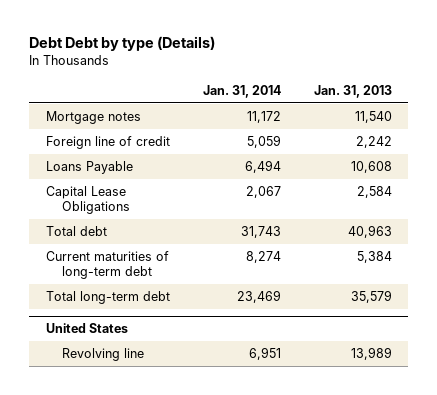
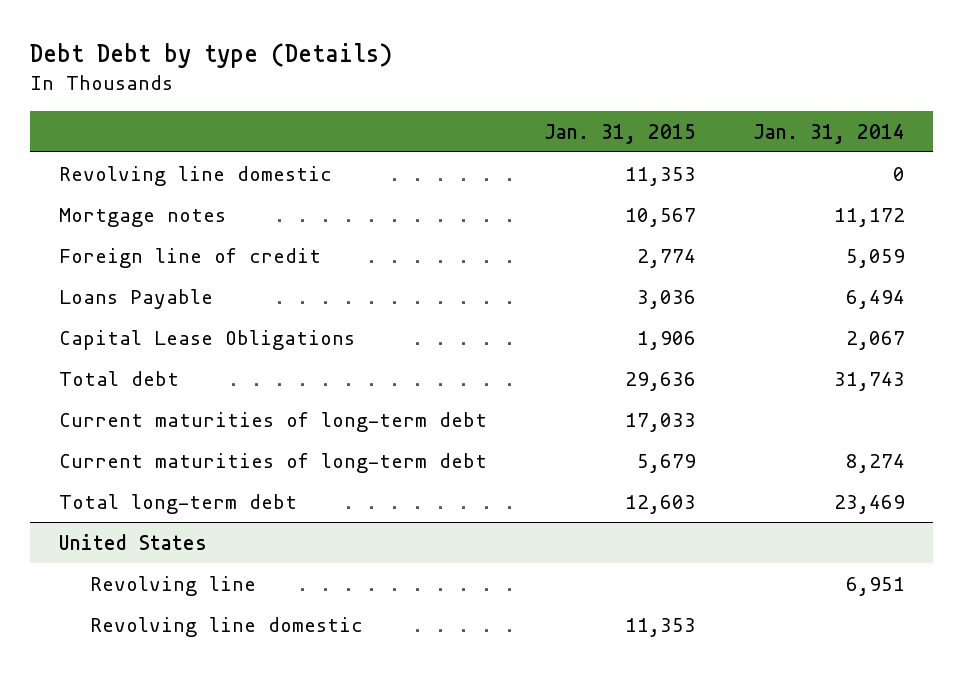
[313,84,392,98] Jan. 31, 2013 -> none
none -> [543,123,696,144] Jan. 31, 2015
none -> [58,165,332,186] Revolving line domestic
none -> [58,411,487,432] Current maturities of long-term debt
none -> [90,616,364,637] Revolving line domestic

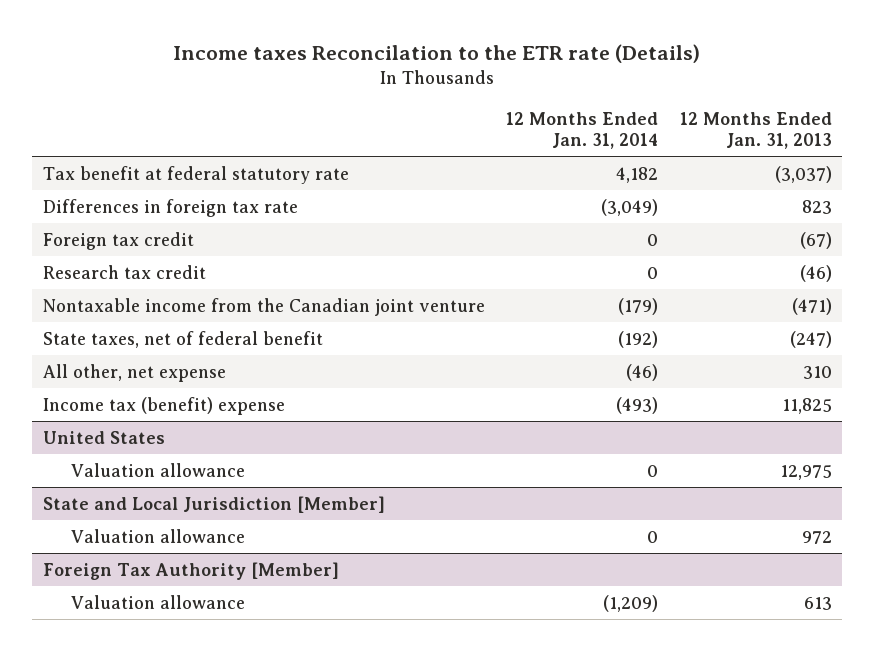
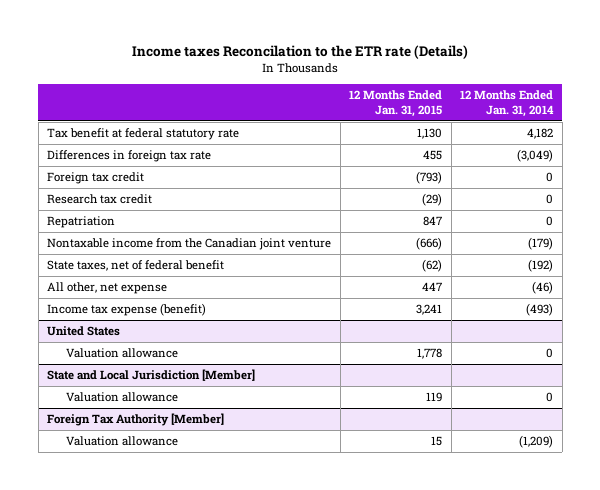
[679,111,832,150] 12 Months Ended Jan. 31, 2013 -> none
none -> [349,90,443,117] 12 Months Ended Jan. 31, 2015
none -> [47,216,116,229] Repatriation
[42,396,285,415] Income tax (benefit) expense -> [47,303,207,317] Income tax expense (benefit)

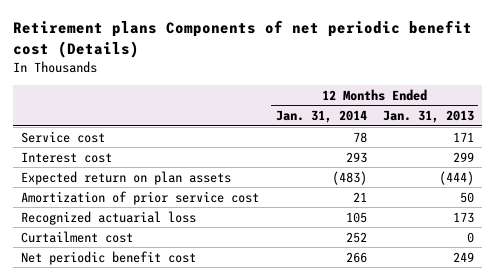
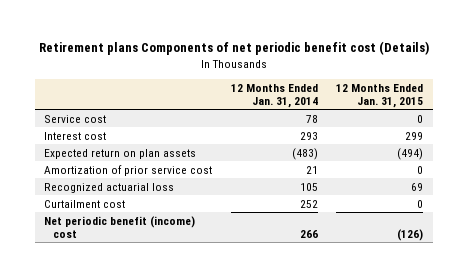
[382,110,474,124] Jan. 31, 2013 -> none
none -> [336,83,424,108] 12 Months Ended Jan. 31, 2015
[21,250,197,265] Net periodic benefit cost -> [43,215,195,238] Net periodic benefit (income) cost

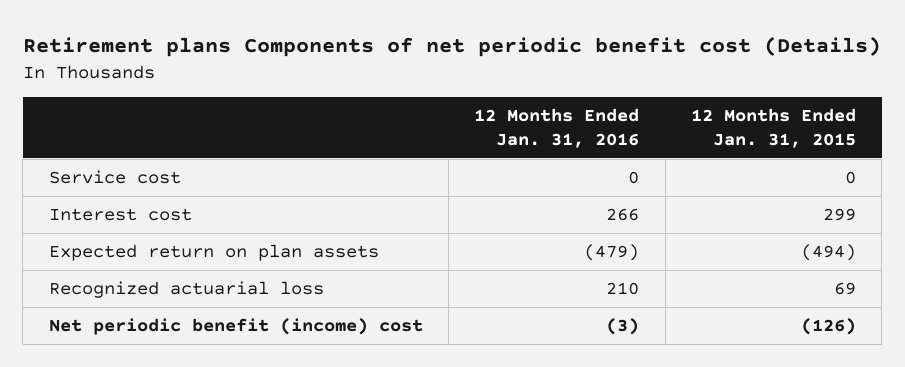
[230,83,318,108] 12 Months Ended Jan. 31, 2014 -> none
none -> [474,108,640,148] 12 Months Ended Jan. 31, 2016
[43,164,212,176] Amortization of prior service cost -> none
[43,199,125,208] Curtailment cost -> none

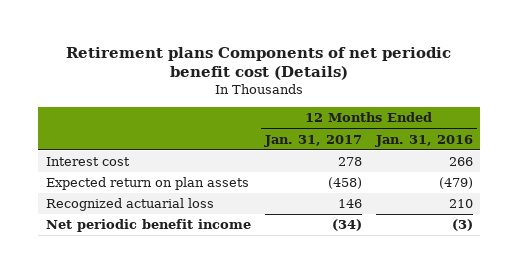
[691,108,857,148] 12 Months Ended Jan. 31, 2015 -> none
none -> [263,134,362,147] Jan. 31, 2017
[48,170,181,185] Service cost -> none
[48,318,423,336] Net periodic benefit (income) cost -> [45,219,251,233] Net periodic benefit income

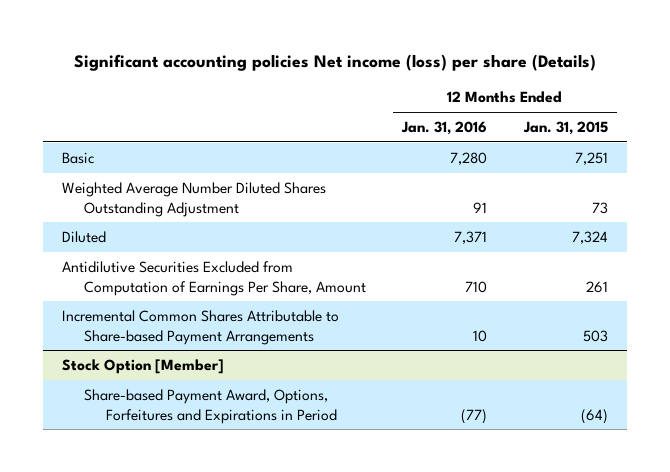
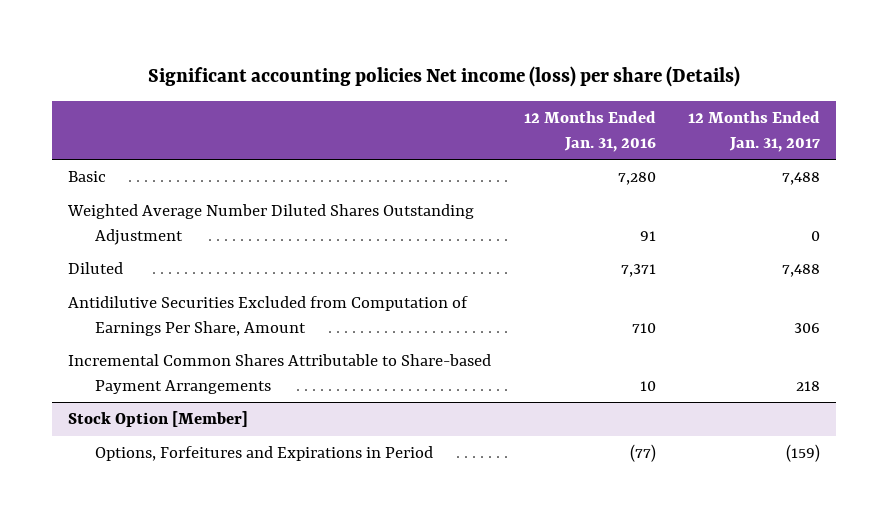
[523,121,609,136] Jan. 31, 2015 -> none
none -> [688,111,821,152] 12 Months Ended Jan. 31, 2017
[83,388,337,424] Share-based Payment Award, Options, Forfeitures and Expirations in Period -> [95,446,434,462] Options, Forfeitures and Expirations in Period

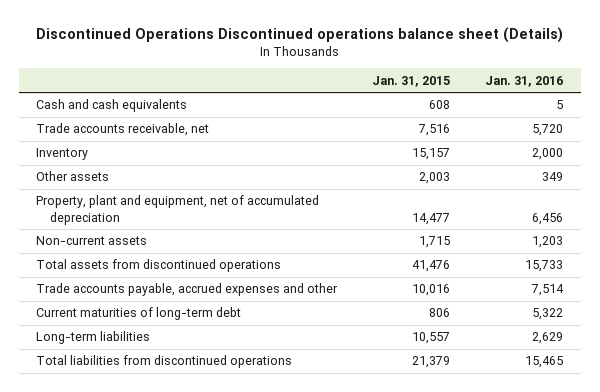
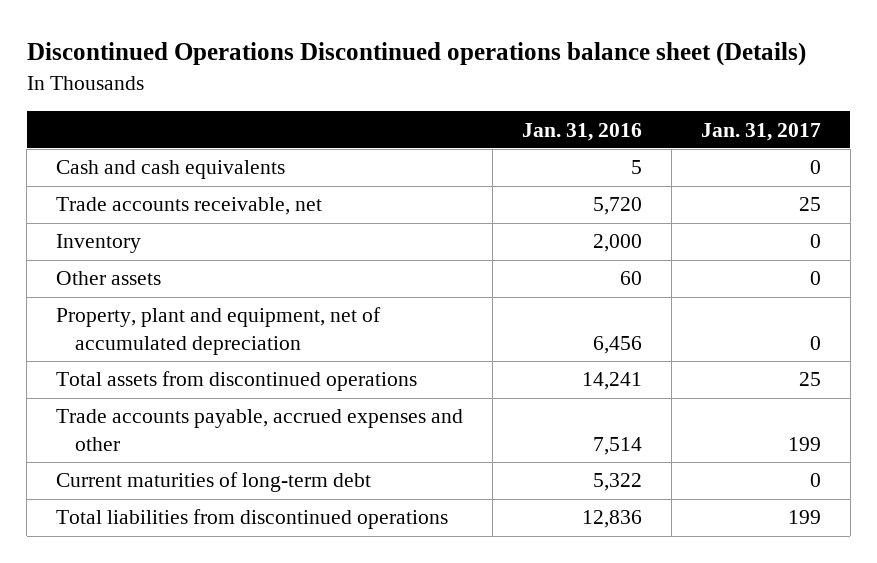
[372,75,451,87] Jan. 31, 2015 -> none
none -> [700,122,821,141] Jan. 31, 2017
[542,172,564,182] 349 -> [619,271,642,286] 60
[36,236,148,246] Non-current assets -> none
[525,260,564,273] 15,733 -> [581,372,642,391] 14,241
[36,331,151,345] Long-term liabilities -> none
[525,356,564,369] 15,465 -> [581,510,642,529] 12,836

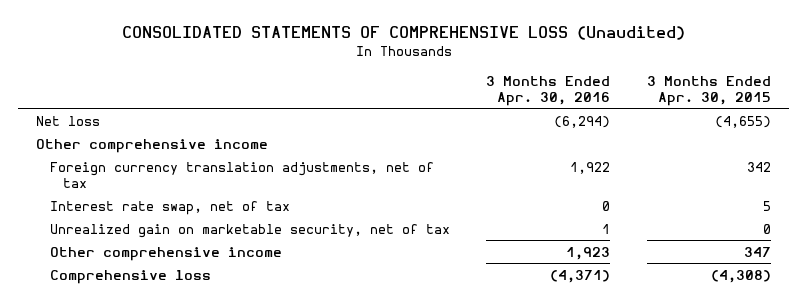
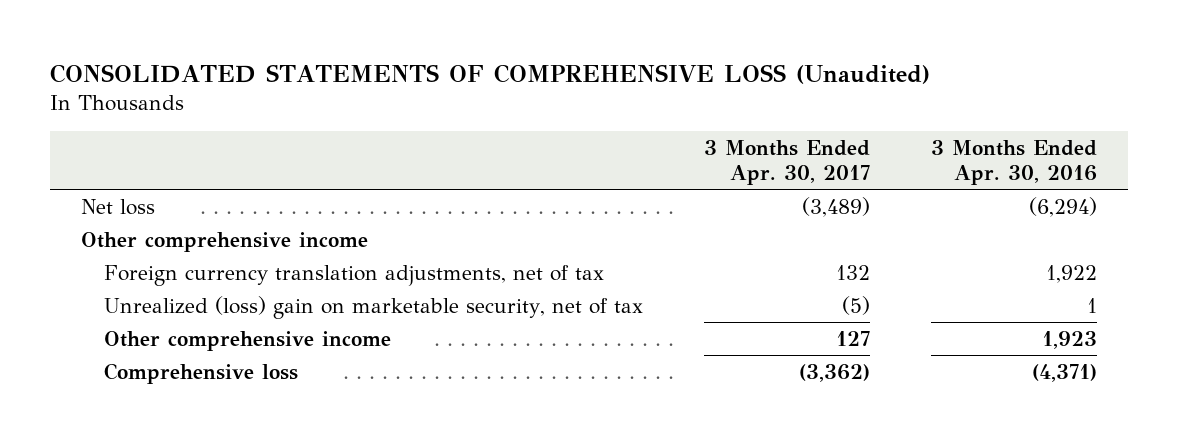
[647,75,772,106] 3 Months Ended Apr. 30, 2015 -> none
none -> [704,139,871,185] 3 Months Ended Apr. 30, 2017
[49,200,290,215] Interest rate swap, net of tax -> none
[49,223,450,238] Unrealized gain on marketable security, net of tax -> [104,295,644,319] Unrealized (loss) gain on marketable security, net of tax

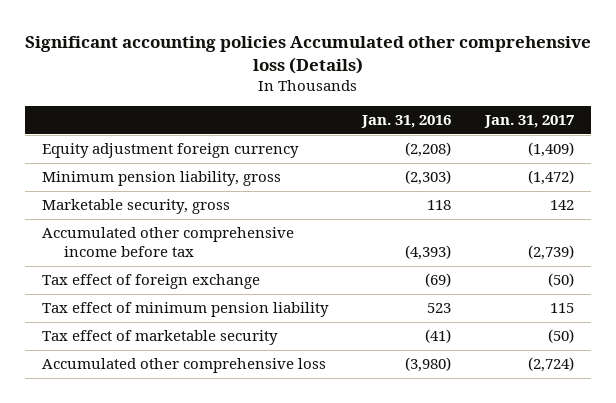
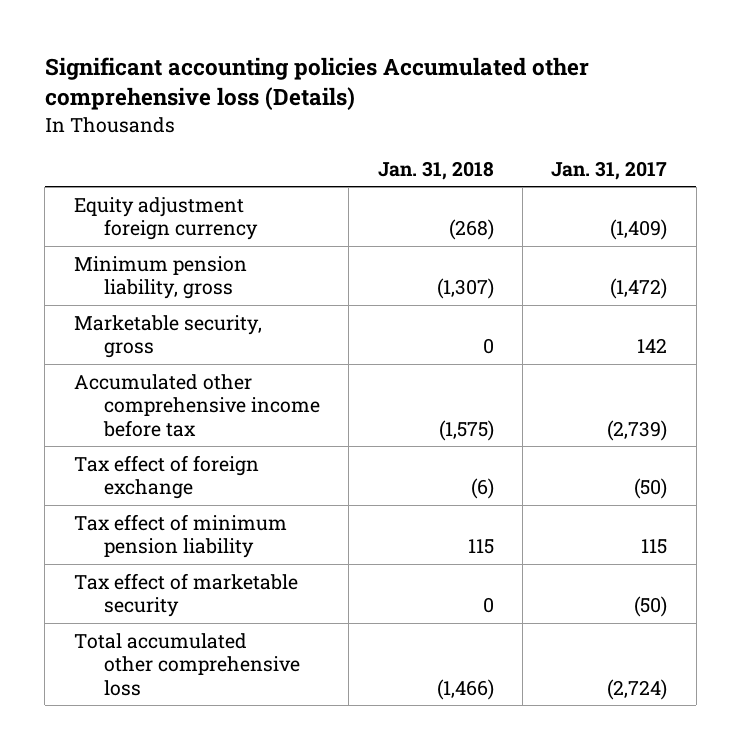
[360,115,451,129] Jan. 31, 2016 -> none
none -> [377,160,494,180] Jan. 31, 2018
[41,358,326,374] Accumulated other comprehensive loss -> [73,632,300,696] Total accumulated other comprehensive loss

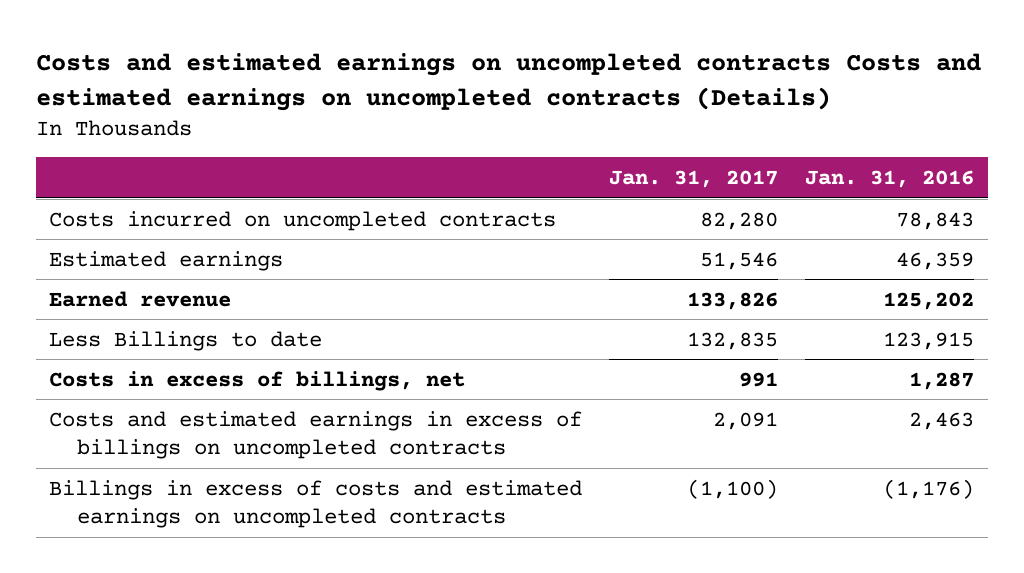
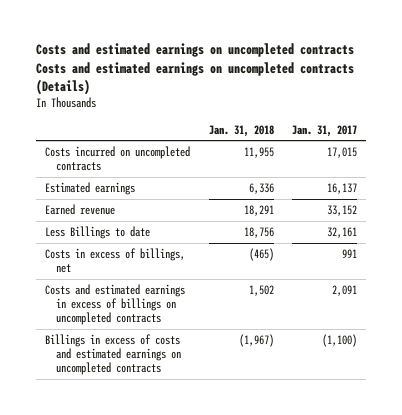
[805,170,975,189] Jan. 31, 2016 -> none
none -> [208,124,274,137] Jan. 31, 2018
[700,211,779,230] 82,280 -> [326,146,357,158] 17,015
[700,251,779,270] 51,546 -> [326,182,357,194] 16,137
[687,291,779,310] 133,826 -> [326,204,357,216] 33,152
[687,331,779,350] 132,835 -> [326,226,357,238] 32,161

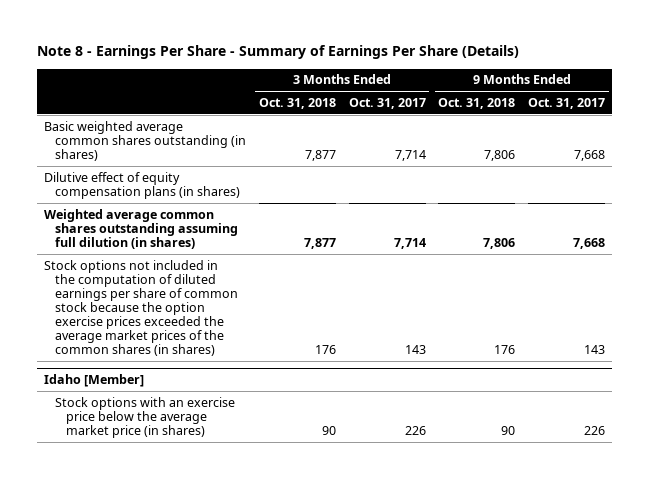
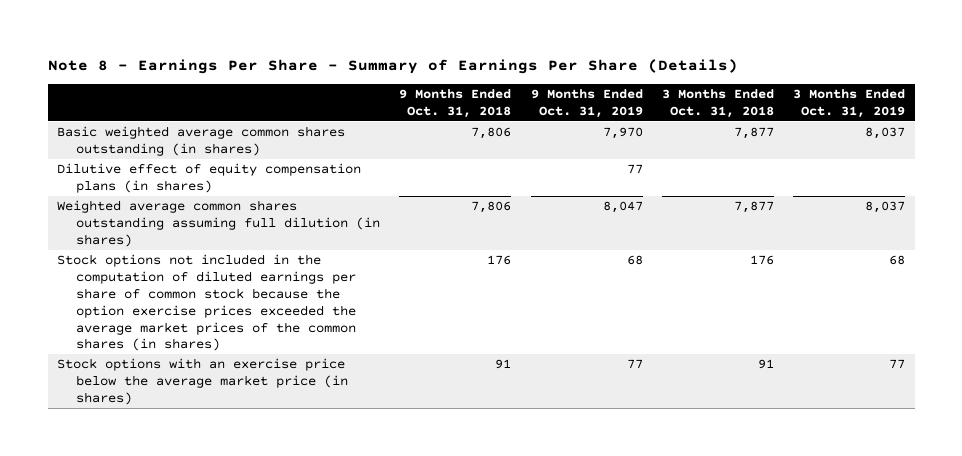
[348,97,426,109] Oct. 31, 2017 -> none
[528,97,606,109] Oct. 31, 2017 -> none
none -> [530,89,643,118] 9 Months Ended Oct. 31, 2019
none -> [792,89,905,118] 3 Months Ended Oct. 31, 2019
[43,373,144,387] Idaho [Member] -> none
[321,425,336,435] 90 -> [757,359,774,370] 91
[501,425,516,435] 90 -> [495,359,512,370] 91

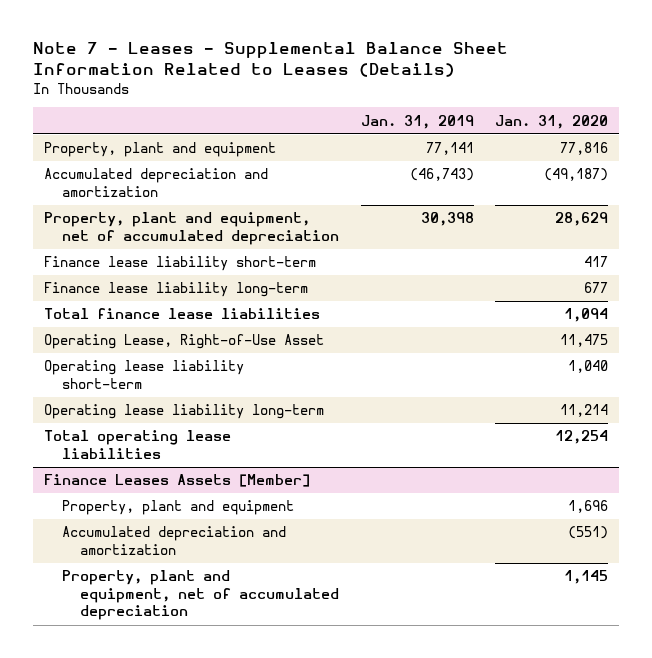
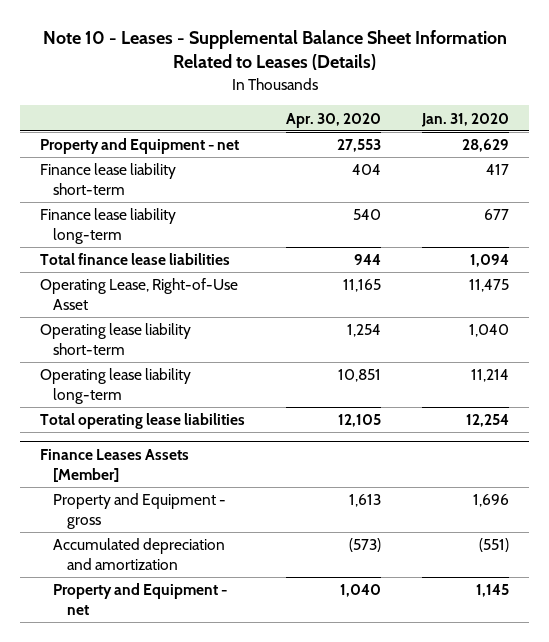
[33,42,509,78] Note 7 - Leases - Supplemental Balance Sheet Information Related to Leases (Details) -> [42,30,507,71] Note 10 - Leases - Supplemental Balance Sheet Information Related to Leases (Details)
[360,114,474,129] Jan. 31, 2019 -> none
none -> [286,112,382,128] Apr. 30, 2020
[44,142,277,158] Property, plant and equipment -> none
[44,168,269,197] Accumulated depreciation and amortization -> none
[44,212,339,245] Property, plant and equipment, net of accumulated depreciation -> [40,138,240,155] Property and Equipment - net
[61,500,294,516] Property, plant and equipment -> [53,493,227,530] Property and Equipment - gross
[61,570,339,621] Property, plant and equipment, net of accumulated depreciation -> [53,583,228,616] Property and Equipment - net

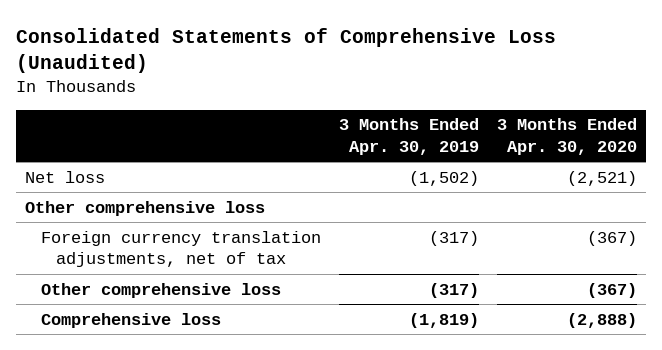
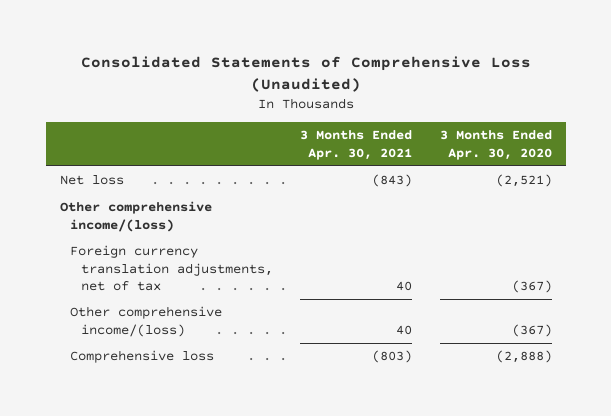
[338,118,479,155] 3 Months Ended Apr. 30, 2019 -> none
none -> [300,130,413,160] 3 Months Ended Apr. 30, 2021
[25,200,266,216] Other comprehensive loss -> [59,201,212,232] Other comprehensive income/(loss)
[40,282,281,298] Other comprehensive loss -> [70,306,223,337] Other comprehensive income/(loss)

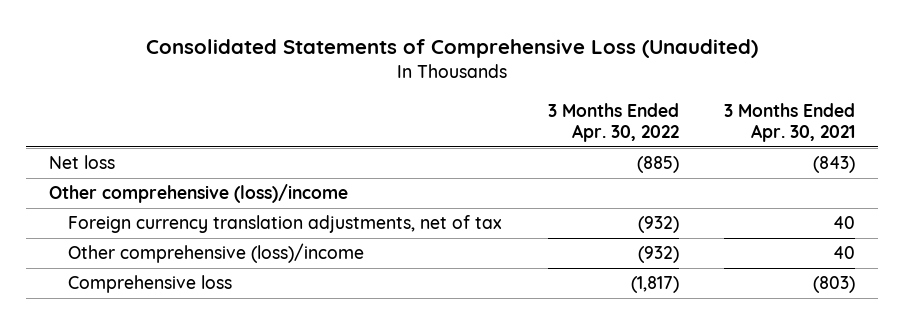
[439,130,552,160] 3 Months Ended Apr. 30, 2020 -> none
none -> [547,102,679,143] 3 Months Ended Apr. 30, 2022
[59,201,212,232] Other comprehensive income/(loss) -> [48,184,348,204] Other comprehensive (loss)/income
[70,306,223,337] Other comprehensive income/(loss) -> [68,243,365,264] Other comprehensive (loss)/income

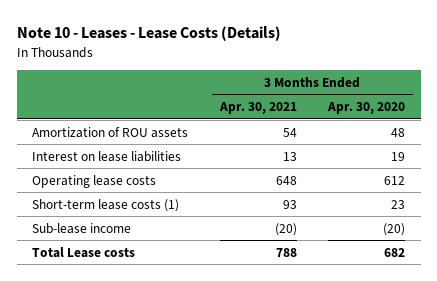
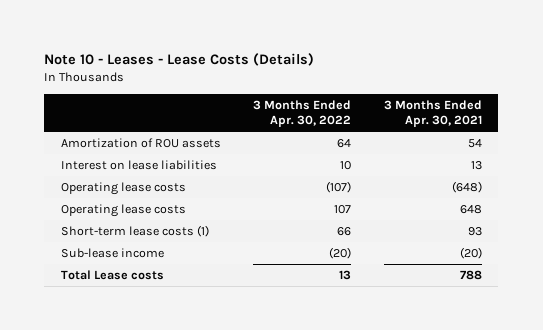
[326,102,405,115] Apr. 30, 2020 -> none
none -> [253,99,352,128] 3 Months Ended Apr. 30, 2022
none -> [60,181,186,195] Operating lease costs

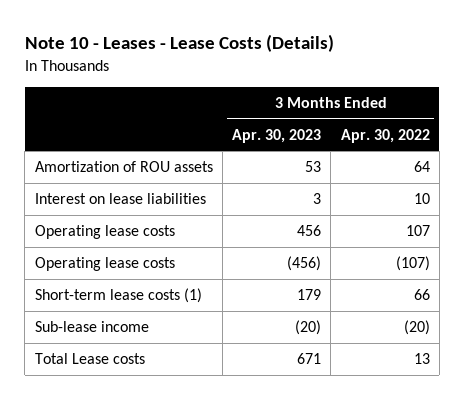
[383,99,482,128] 3 Months Ended Apr. 30, 2021 -> none
none -> [232,128,322,143] Apr. 30, 2023
[60,181,186,195] Operating lease costs -> [34,257,175,272] Operating lease costs

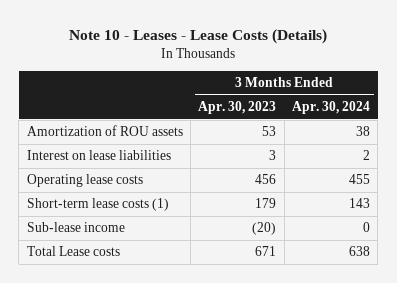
[340,128,430,143] Apr. 30, 2022 -> none
none -> [292,101,371,115] Apr. 30, 2024
[34,257,175,272] Operating lease costs -> none

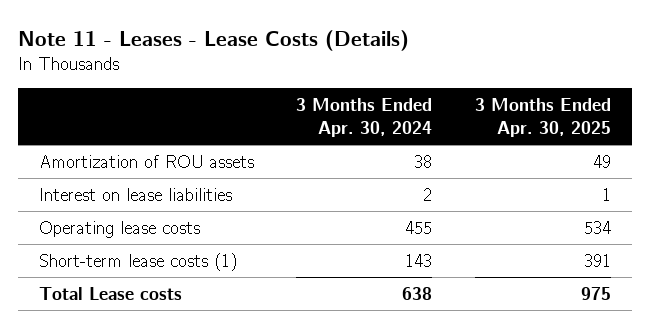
[69,28,328,44] Note 10 - Leases - Lease Costs (Details) -> [18,30,410,52] Note 11 - Leases - Lease Costs (Details)
[198,101,277,115] Apr. 30, 2023 -> none
none -> [474,97,611,138] 3 Months Ended Apr. 30, 2025
[26,222,125,233] Sub-lease income -> none

